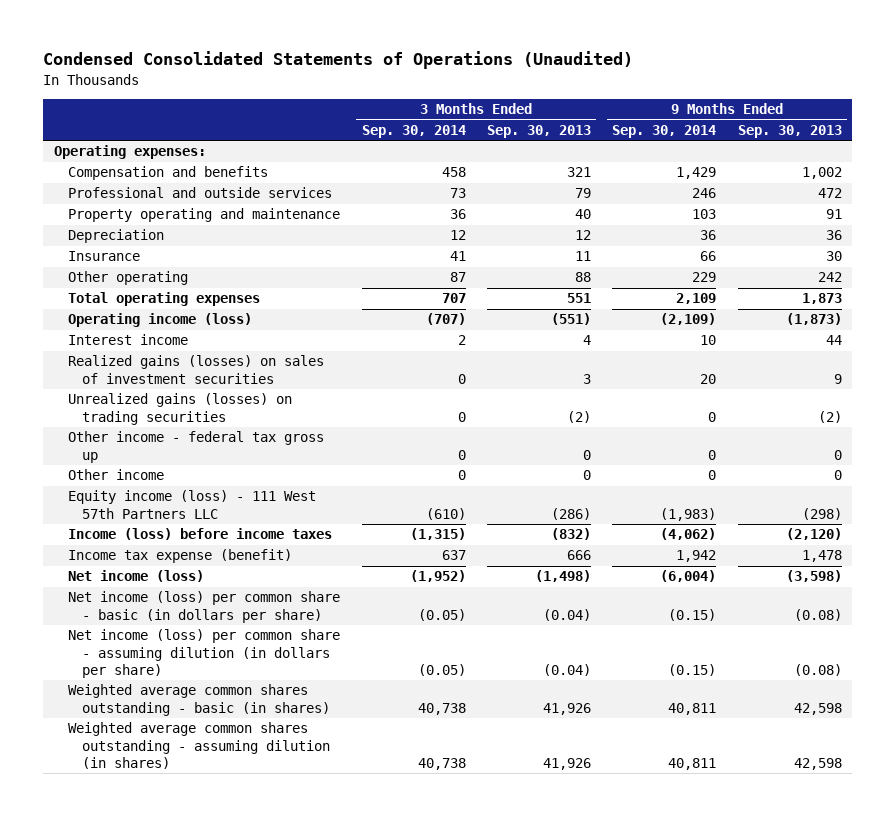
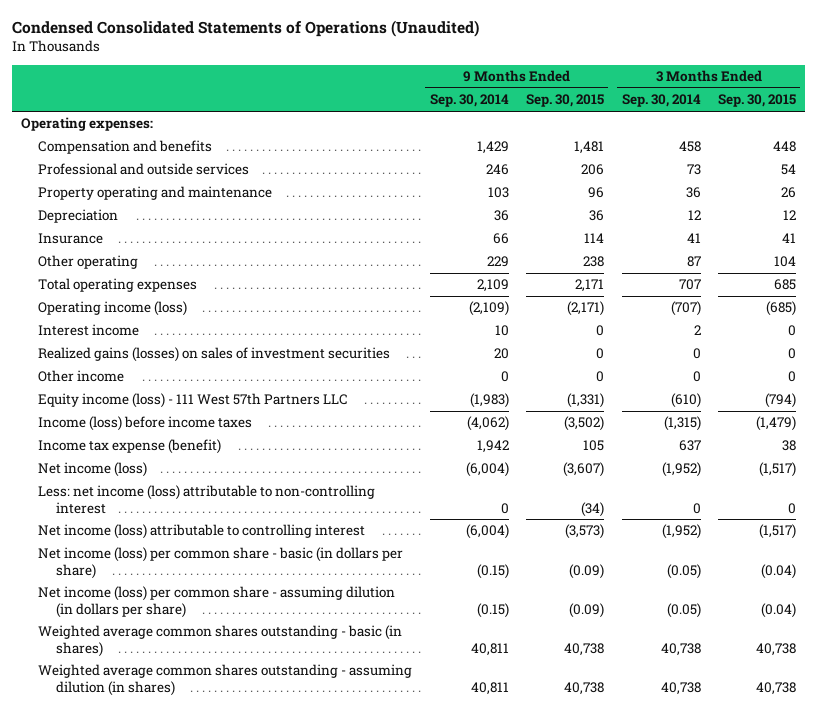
[486,124,591,138] Sep. 30, 2013 -> none
[737,124,842,138] Sep. 30, 2013 -> none
none -> [526,94,605,108] Sep. 30, 2015
none -> [717,94,796,108] Sep. 30, 2015
[68,393,293,425] Unrealized gains (losses) on trading securities -> none
[68,431,325,463] Other income - federal tax gross up -> none
none -> [38,485,376,514] Less: net income (loss) attributable to non-controlling interest
none -> [38,524,366,540] Net income (loss) attributable to controlling interest

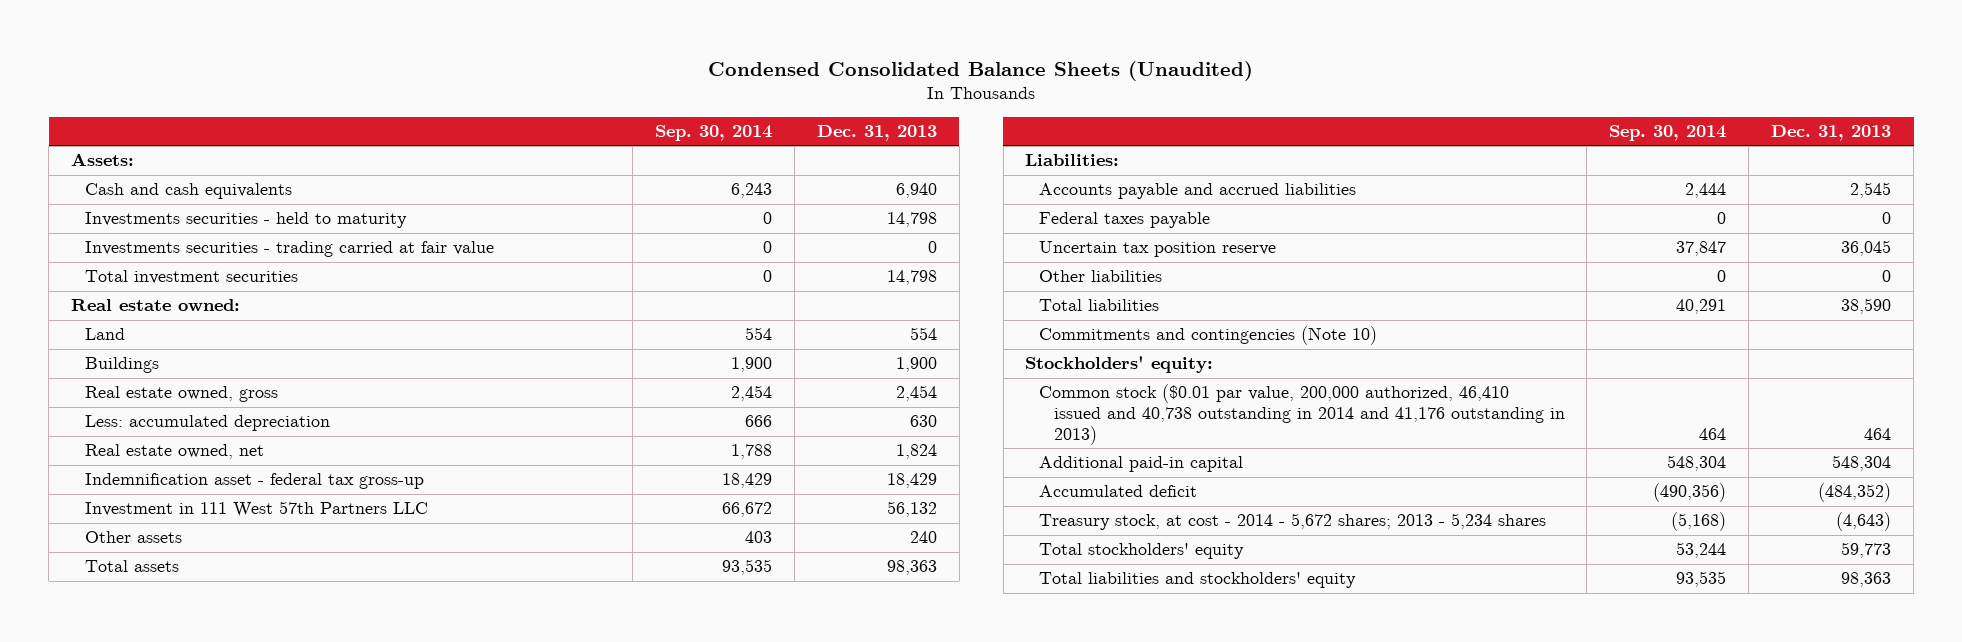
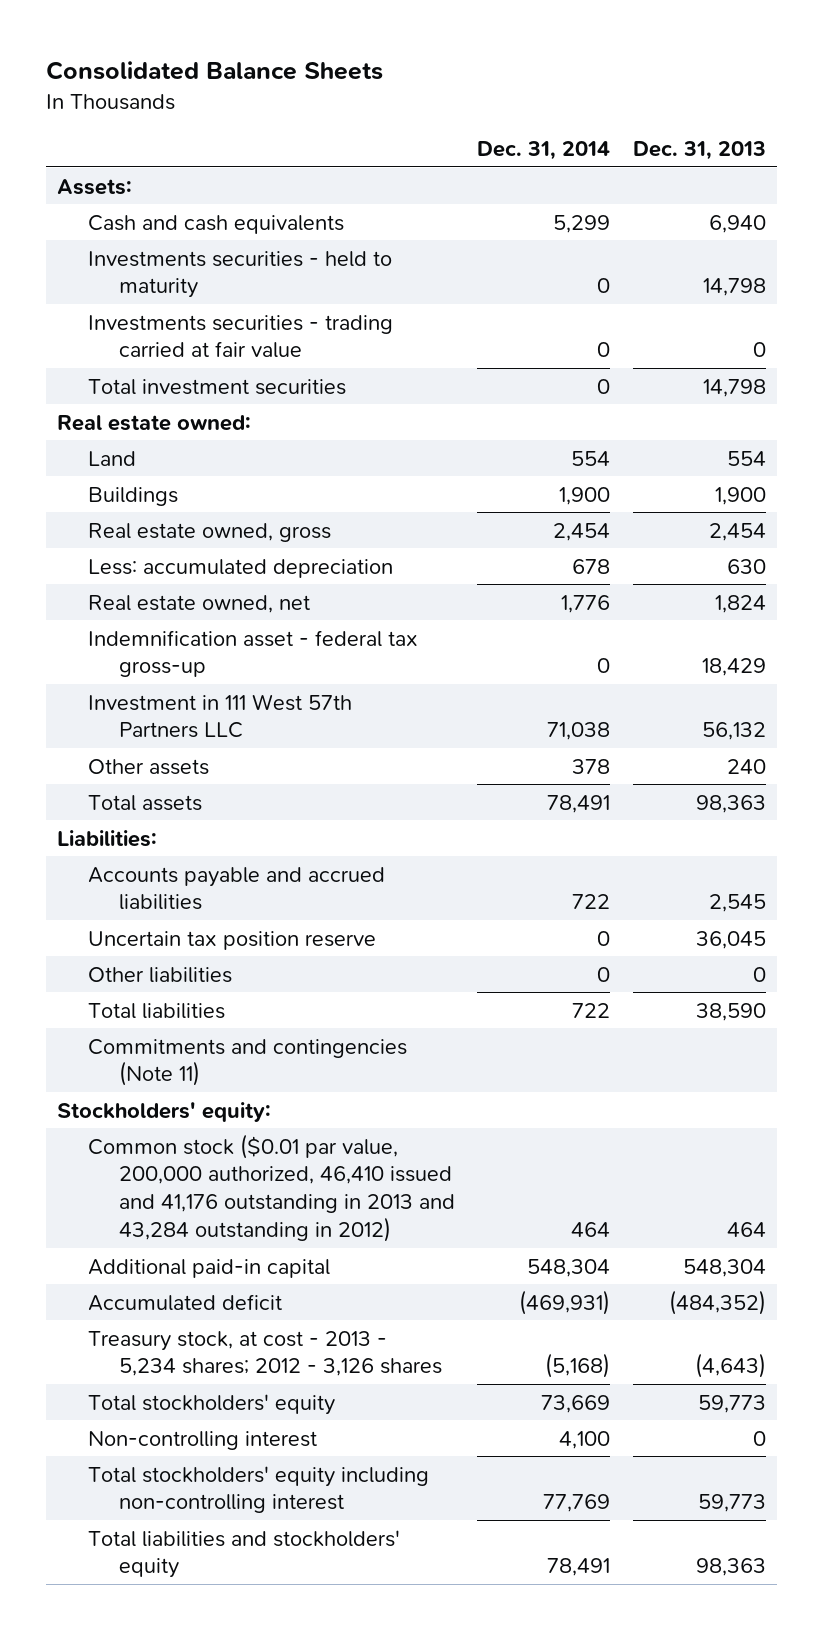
[708,60,1254,81] Condensed Consolidated Balance Sheets (Unaudited) -> [45,61,383,81] Consolidated Balance Sheets
[655,125,773,142] Sep. 30, 2014 -> none
none -> [477,141,611,161] Dec. 31, 2014
[1039,212,1211,229] Federal taxes payable -> none
[1039,326,1378,346] Commitments and contingencies (Note 10) -> [87,1038,407,1087] Commitments and contingencies (Note 11)
[1039,384,1565,445] Common stock ($0.01 par value, 200,000 authorized, 46,410 issued and 40,738 outstanding in 2014 and 41,176 outstanding in 2013) -> [87,1133,455,1243] Common stock ($0.01 par value, 200,000 authorized, 46,410 issued and 41,176 outstanding in 2013 and 43,284 outstanding in 2012)
[1039,513,1547,531] Treasury stock, at cost - 2014 - 5,672 shares; 2013 - 5,234 shares -> [87,1330,442,1377] Treasury stock, at cost - 2013 - 5,234 shares; 2012 - 3,126 shares
none -> [87,1430,317,1450] Non-controlling interest
none -> [87,1465,429,1514] Total stockholders' equity including non-controlling interest

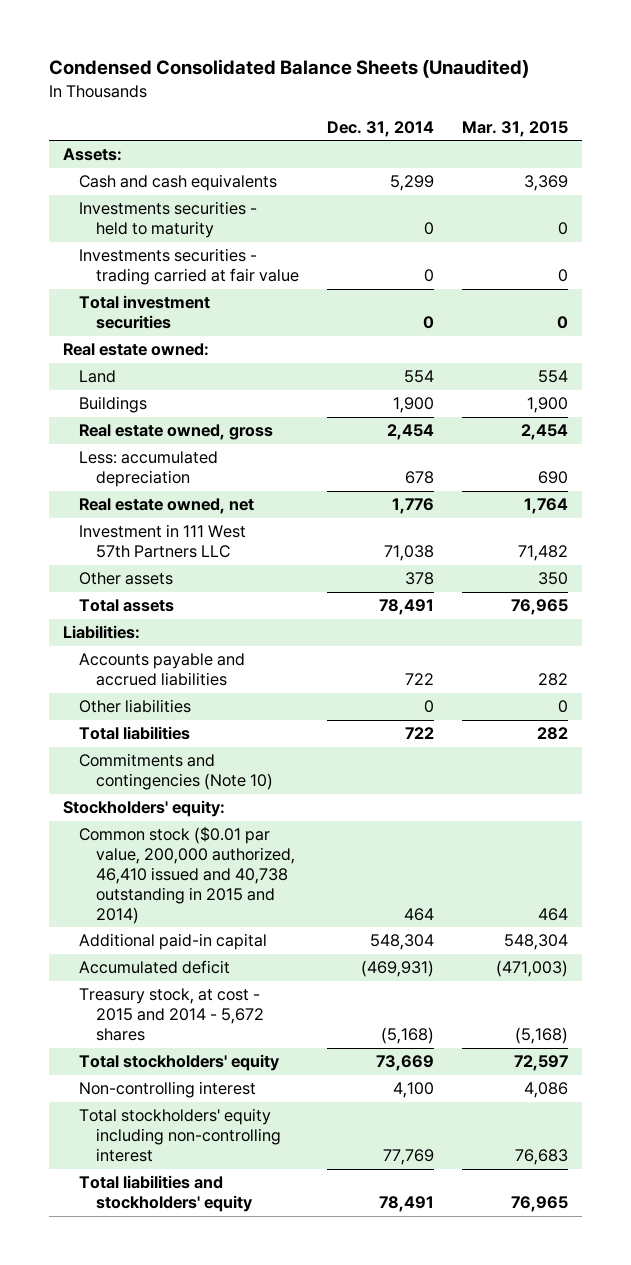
[45,61,383,81] Consolidated Balance Sheets -> [48,59,529,79] Condensed Consolidated Balance Sheets (Unaudited)
[632,141,766,161] Dec. 31, 2013 -> none
none -> [462,120,569,137] Mar. 31, 2015
[87,629,418,678] Indemnification asset - federal tax gross-up -> none
[87,930,376,950] Uncertain tax position reserve -> none
[87,1038,407,1087] Commitments and contingencies (Note 11) -> [79,753,273,791] Commitments and contingencies (Note 10)
[87,1133,455,1243] Common stock ($0.01 par value, 200,000 authorized, 46,410 issued and 41,176 outstanding in 2013 and 43,284 outstanding in 2012) -> [79,826,295,924] Common stock ($0.01 par value, 200,000 authorized, 46,410 issued and 40,738 outstanding in 2015 and 2014)
[87,1330,442,1377] Treasury stock, at cost - 2013 - 5,234 shares; 2012 - 3,126 shares -> [79,988,264,1042] Treasury stock, at cost - 2015 and 2014 - 5,672 shares

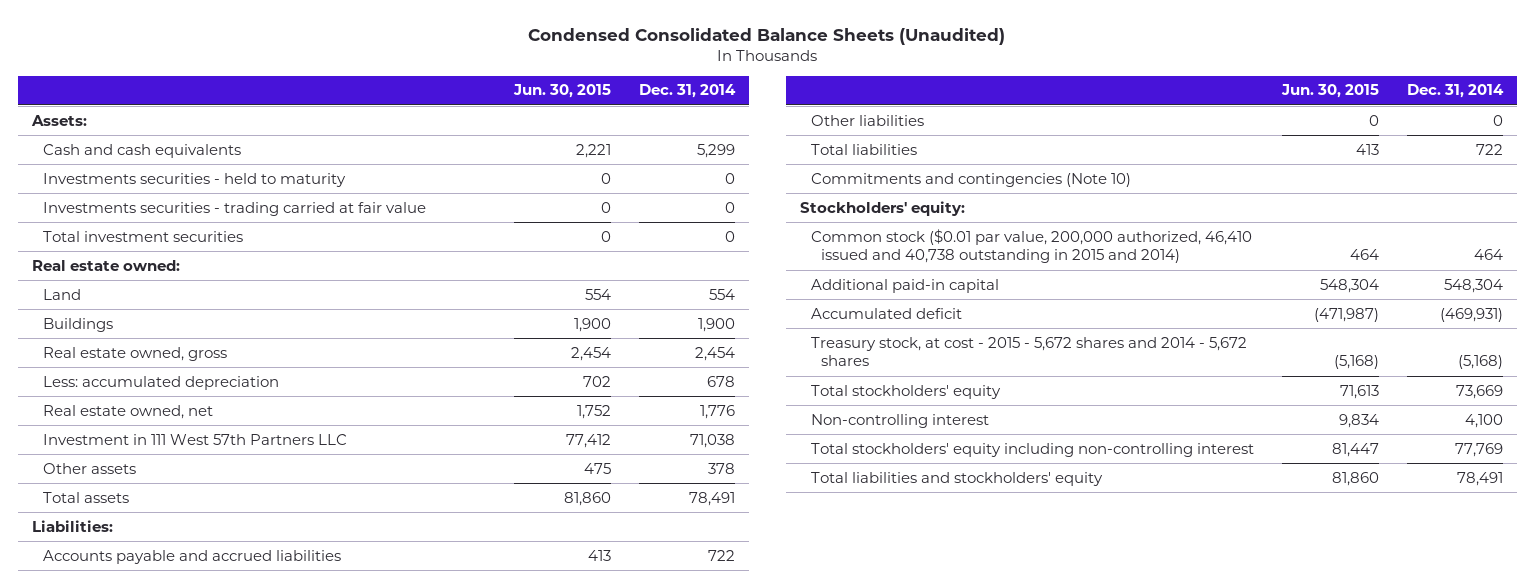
[462,120,569,137] Mar. 31, 2015 -> none
none -> [512,84,611,99] Jun. 30, 2015
[79,988,264,1042] Treasury stock, at cost - 2015 and 2014 - 5,672 shares -> [810,336,1247,367] Treasury stock, at cost - 2015 - 5,672 shares and 2014 - 5,672 shares

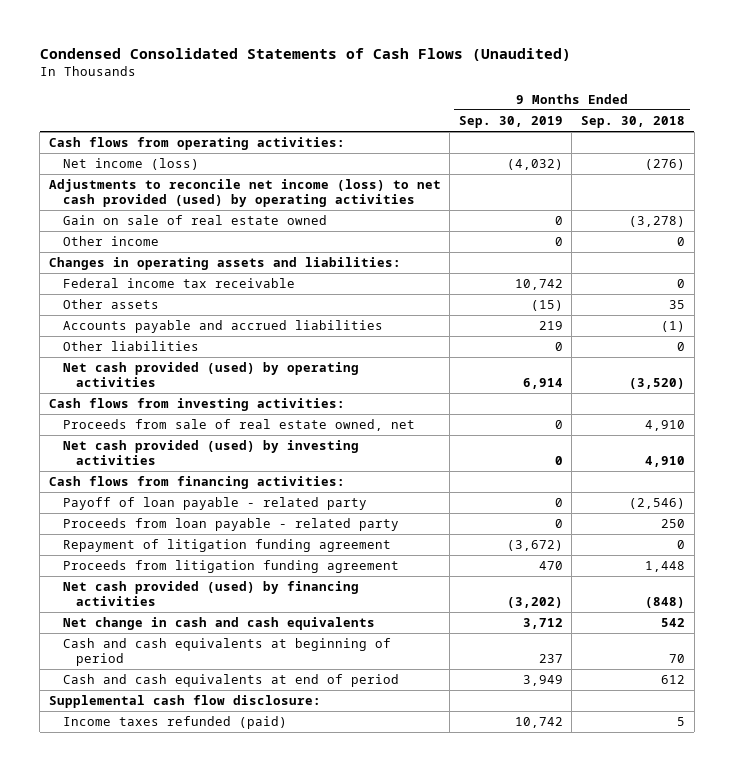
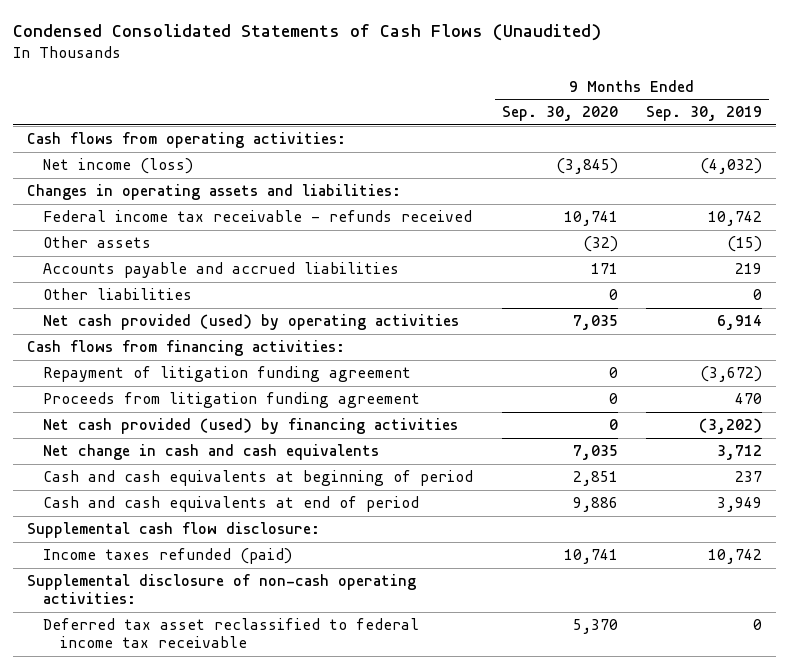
[580,116,685,129] Sep. 30, 2018 -> none
none -> [501,106,618,122] Sep. 30, 2020
[48,179,441,207] Adjustments to reconcile net income (loss) to net cash provided (used) by operating activities -> none
[62,215,327,226] Gain on sale of real estate owned -> none
[62,236,159,247] Other income -> none
[62,278,295,289] Federal income tax receivable -> [43,210,473,223] Federal income tax receivable - refunds received
[48,398,345,412] Cash flows from investing activities: -> none
[62,419,415,432] Proceeds from sale of real estate owned, net -> none
[62,440,359,465] Net cash provided (used) by investing activities -> none
[62,497,367,511] Payoff of loan payable - related party -> none
[62,518,399,532] Proceeds from loan payable - related party -> none
none -> [27,574,417,605] Supplemental disclosure of non-cash operating activities:
none -> [43,618,420,649] Deferred tax asset reclassified to federal income tax receivable

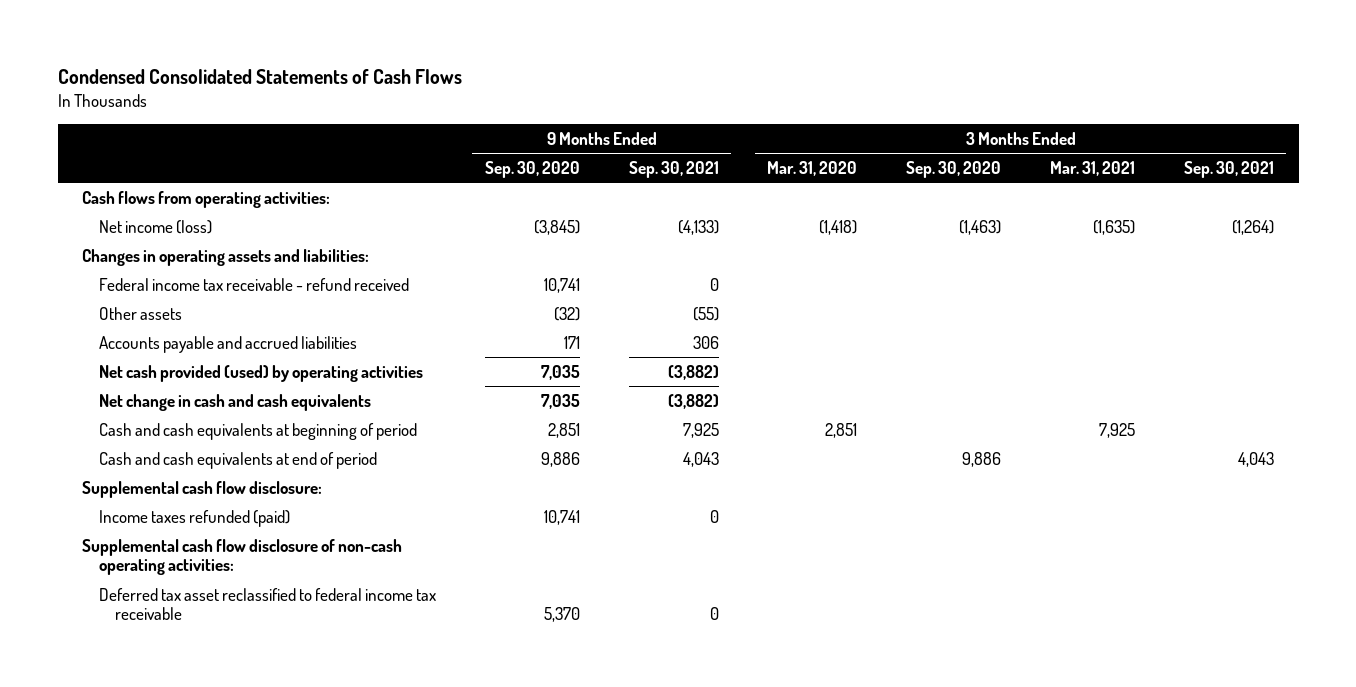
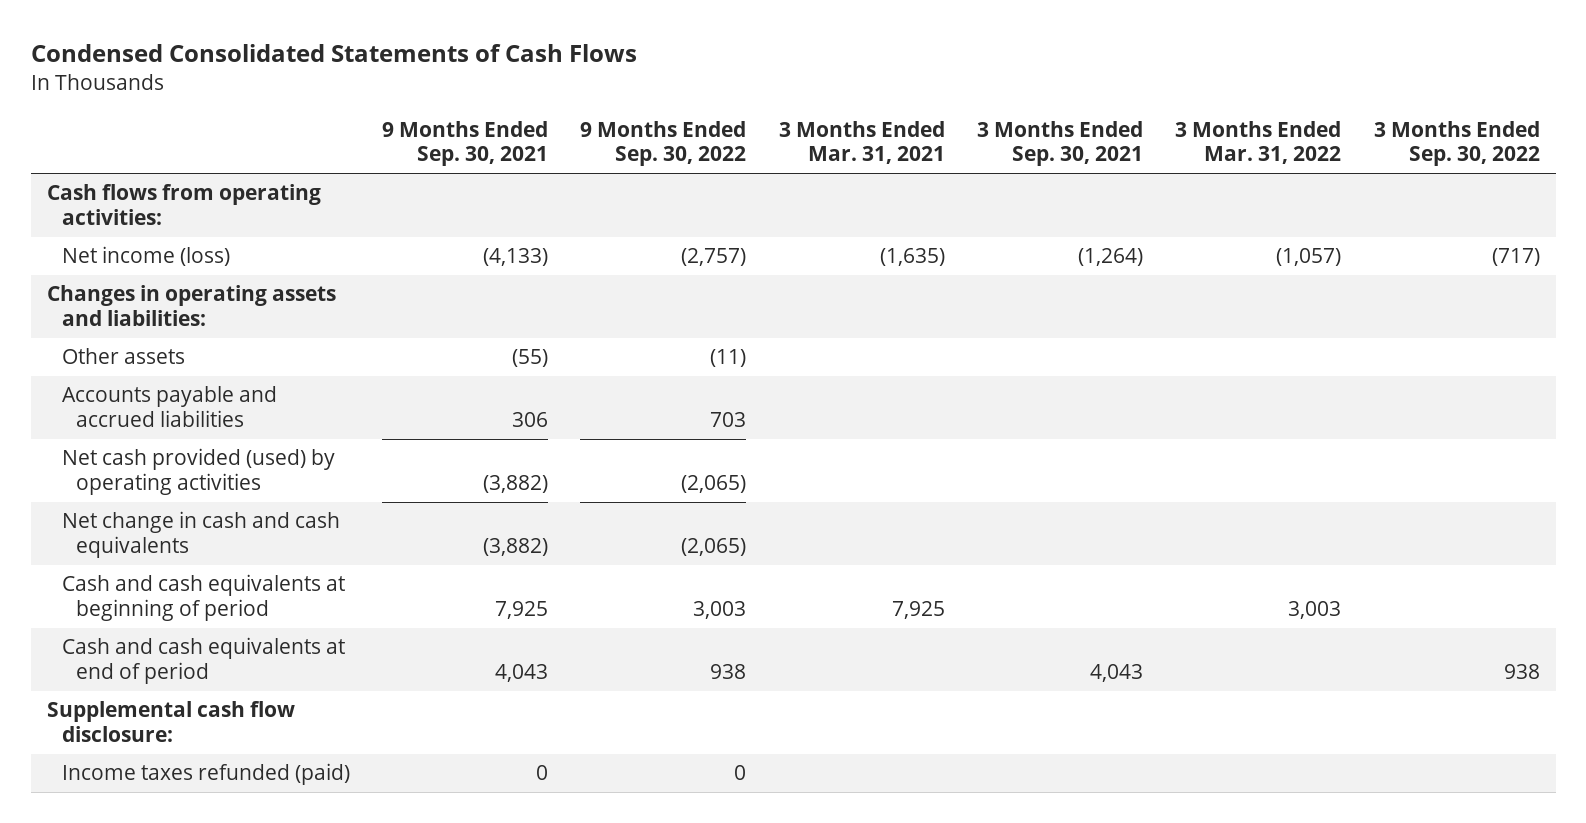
[484,161,580,179] Sep. 30, 2020 -> none
[767,161,858,177] Mar. 31, 2020 -> none
[906,161,1002,179] Sep. 30, 2020 -> none
none -> [580,120,747,167] 9 Months Ended Sep. 30, 2022
none -> [1175,120,1342,165] 3 Months Ended Mar. 31, 2022
none -> [1373,120,1540,167] 3 Months Ended Sep. 30, 2022
[98,277,409,291] Federal income tax receivable - refund received -> none
[82,538,403,576] Supplemental cash flow disclosure of non-cash operating activities: -> none
[98,587,436,621] Deferred tax asset reclassified to federal income tax receivable -> none

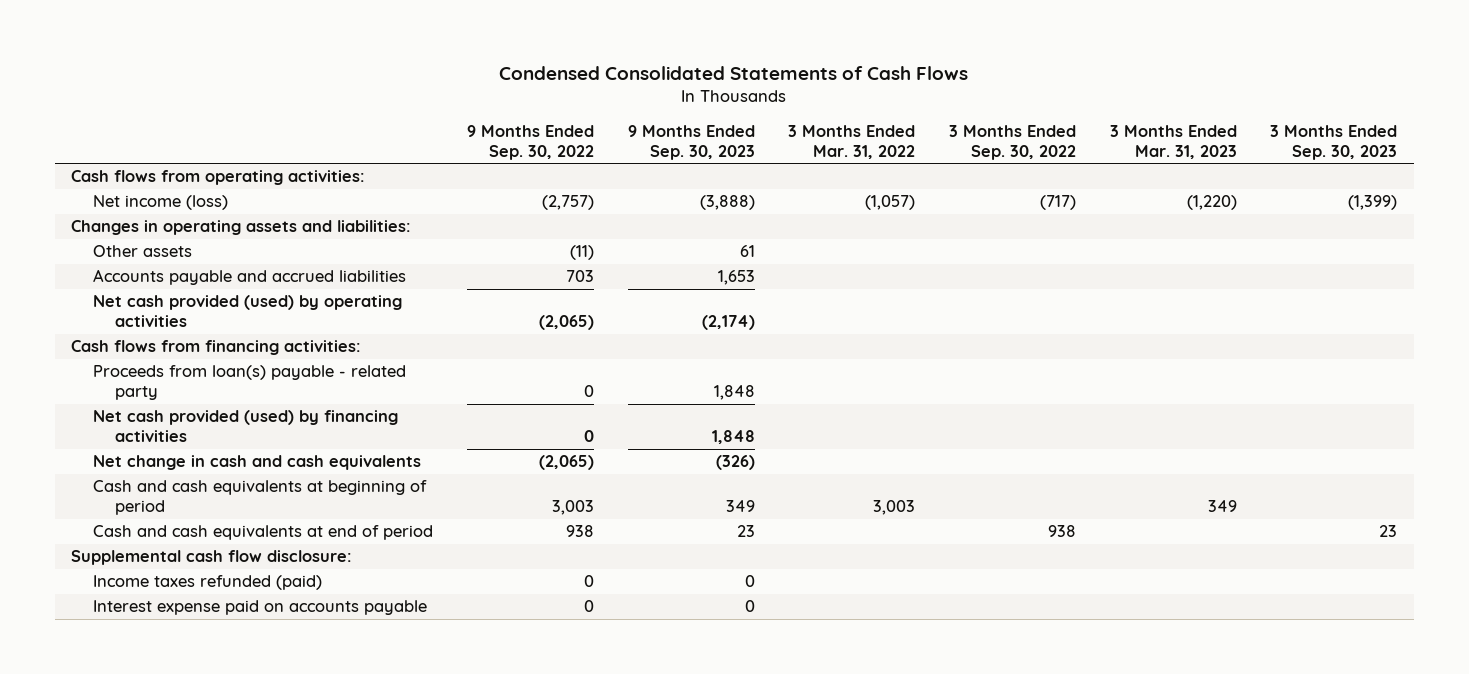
[381,120,548,167] 9 Months Ended Sep. 30, 2021 -> none
[778,120,945,165] 3 Months Ended Mar. 31, 2021 -> none
[977,120,1144,167] 3 Months Ended Sep. 30, 2021 -> none
none -> [627,124,755,160] 9 Months Ended Sep. 30, 2023
none -> [1109,124,1237,159] 3 Months Ended Mar. 31, 2023
none -> [1270,124,1398,160] 3 Months Ended Sep. 30, 2023
none -> [71,340,362,356] Cash flows from financing activities:
none -> [93,365,407,401] Proceeds from loan(s) payable - related party
none -> [93,410,399,443] Net cash provided (used) by financing activities
none -> [93,600,428,616] Interest expense paid on accounts payable

